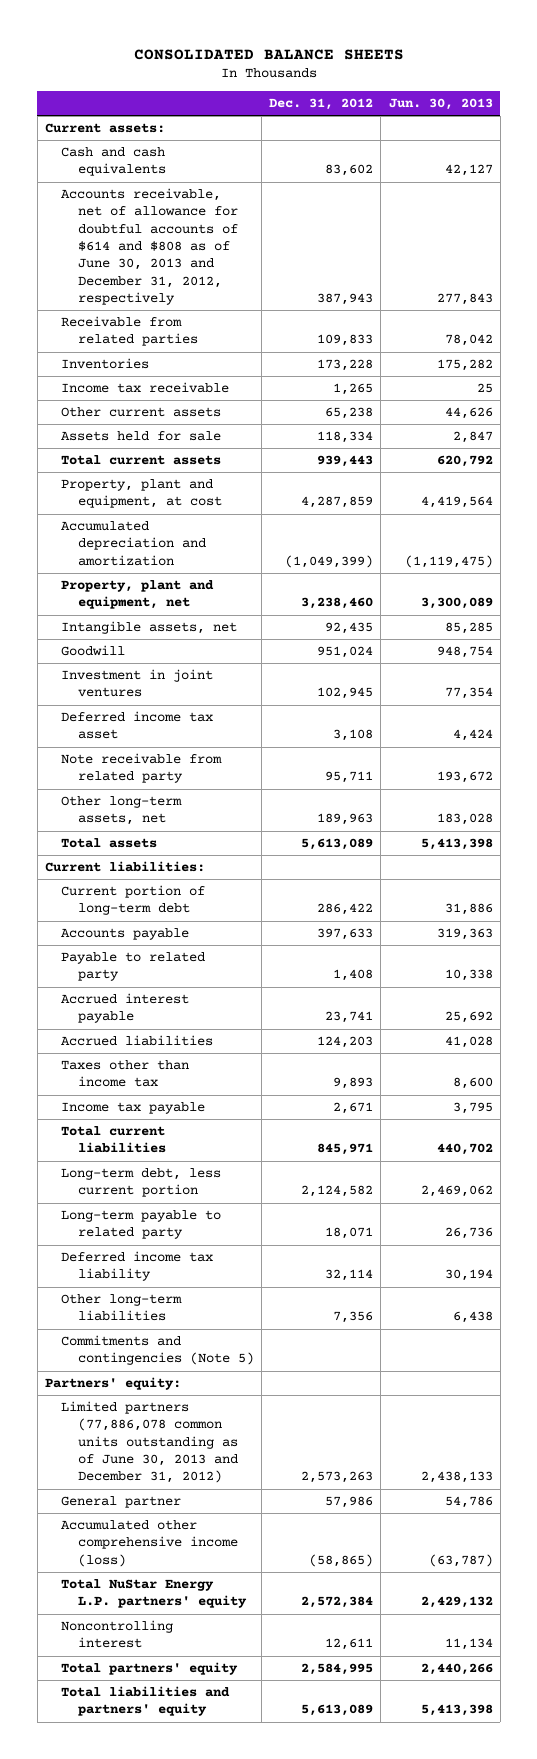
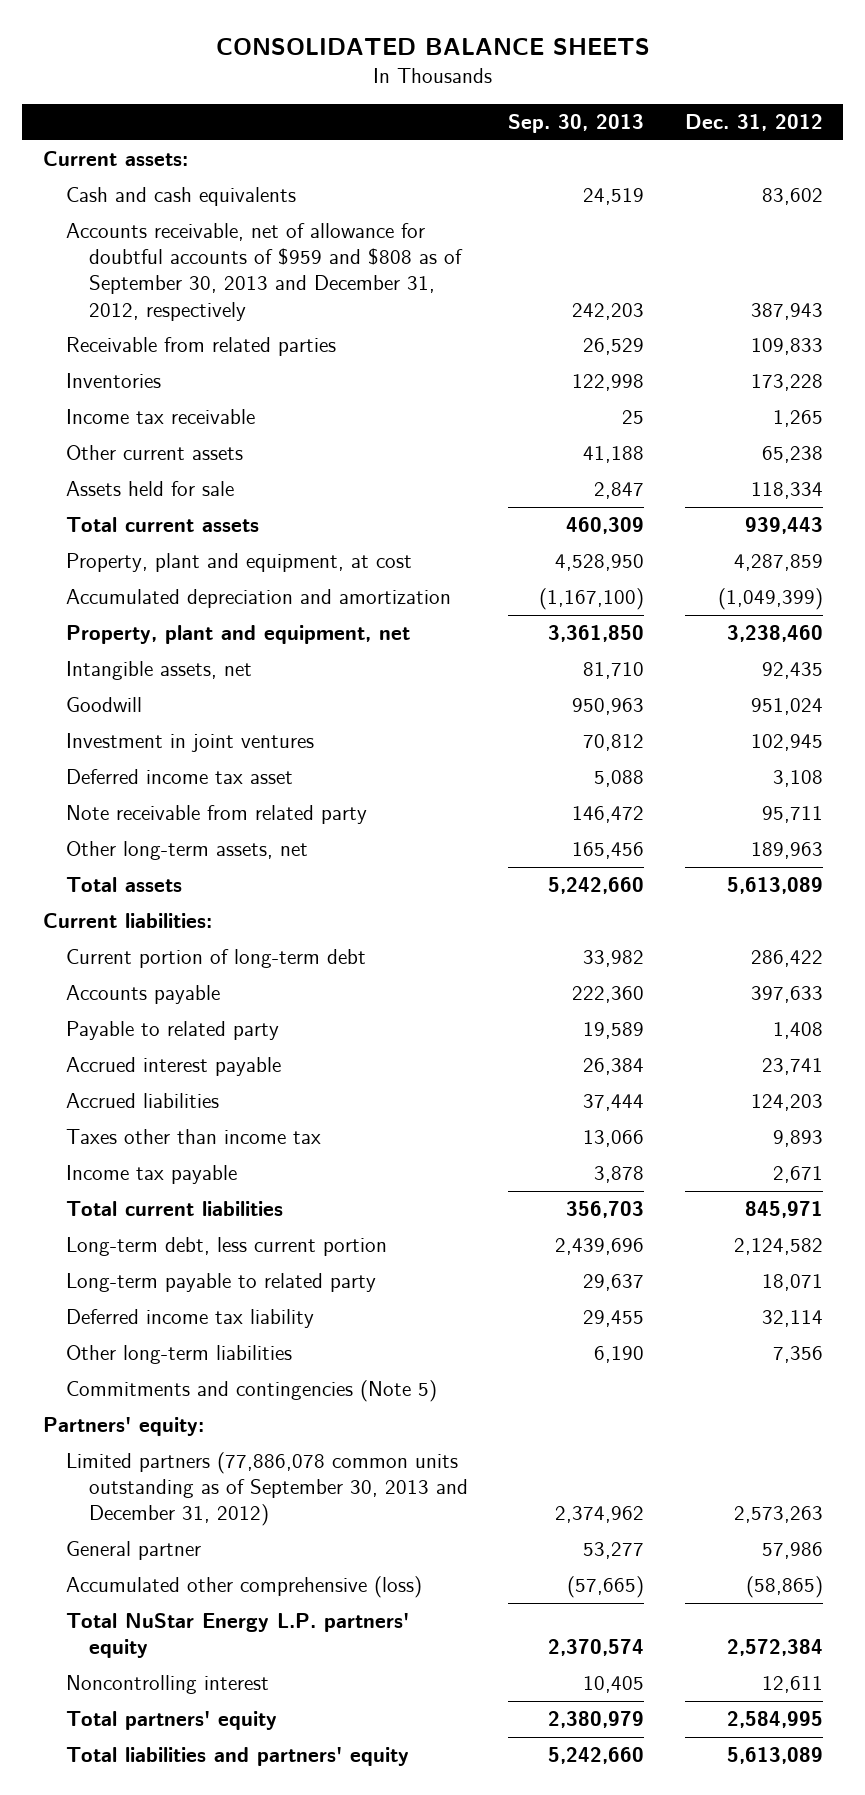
[388,98,493,111] Jun. 30, 2013 -> none
none -> [508,113,645,133] Sep. 30, 2013
[61,188,238,306] Accounts receivable, net of allowance for doubtful accounts of $614 and $808 as of June 30, 2013 and December 31, 2012, respectively -> [65,223,463,321] Accounts receivable, net of allowance for doubtful accounts of $959 and $808 as of September 30, 2013 and December 31, 2012, respectively
[61,1401,238,1484] Limited partners (77,886,078 common units outstanding as of June 30, 2013 and December 31, 2012) -> [65,1452,468,1527] Limited partners (77,886,078 common units outstanding as of September 30, 2013 and December 31, 2012)
[61,1520,238,1567] Accumulated other comprehensive income (loss) -> [65,1576,422,1599] Accumulated other comprehensive (loss)

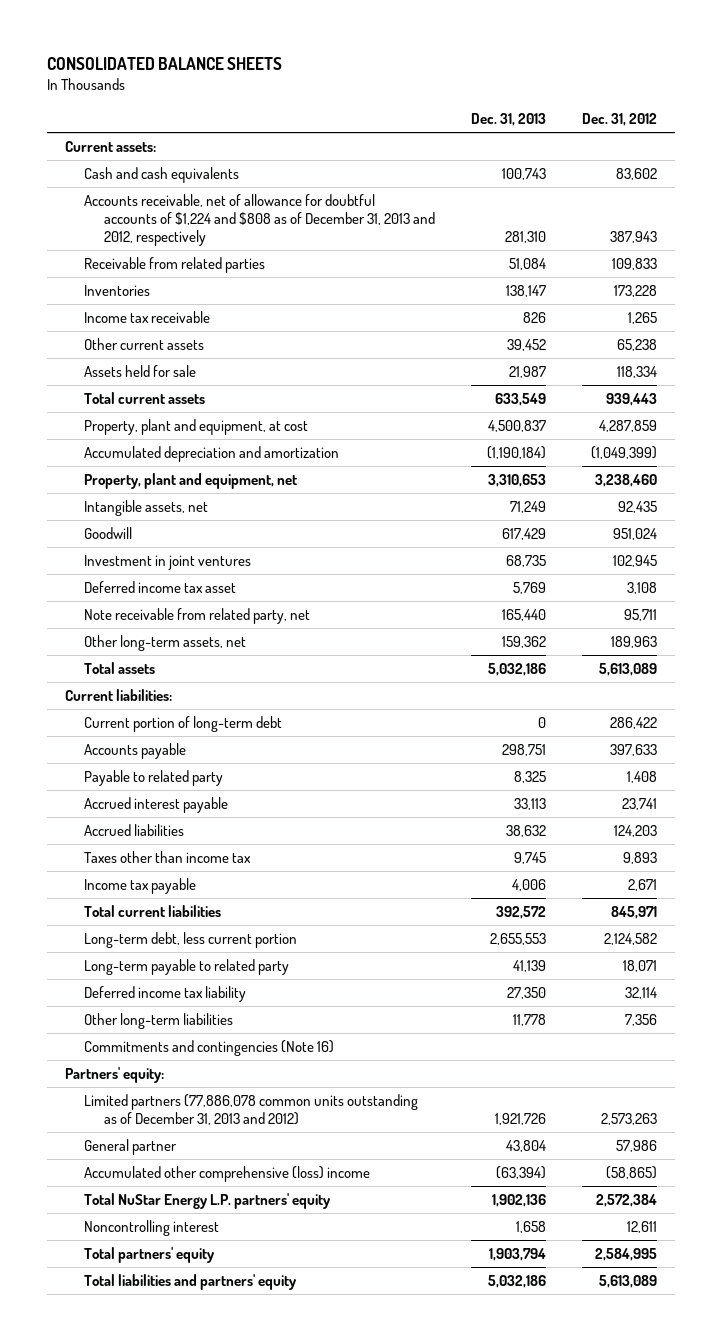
[508,113,645,133] Sep. 30, 2013 -> none
none -> [471,112,547,126] Dec. 31, 2013
[65,223,463,321] Accounts receivable, net of allowance for doubtful accounts of $959 and $808 as of September 30, 2013 and December 31, 2012, respectively -> [84,194,436,246] Accounts receivable, net of allowance for doubtful accounts of $1,224 and $808 as of December 31, 2013 and 2012, respectively
[65,805,367,825] Note receivable from related party -> [84,608,311,625] Note receivable from related party, net
[65,1380,437,1403] Commitments and contingencies (Note 5) -> [84,1040,335,1057] Commitments and contingencies (Note 16)
[65,1452,468,1527] Limited partners (77,886,078 common units outstanding as of September 30, 2013 and December 31, 2012) -> [84,1094,419,1125] Limited partners (77,886,078 common units outstanding as of December 31, 2013 and 2012)
[65,1576,422,1599] Accumulated other comprehensive (loss) -> [84,1166,371,1183] Accumulated other comprehensive (loss) income

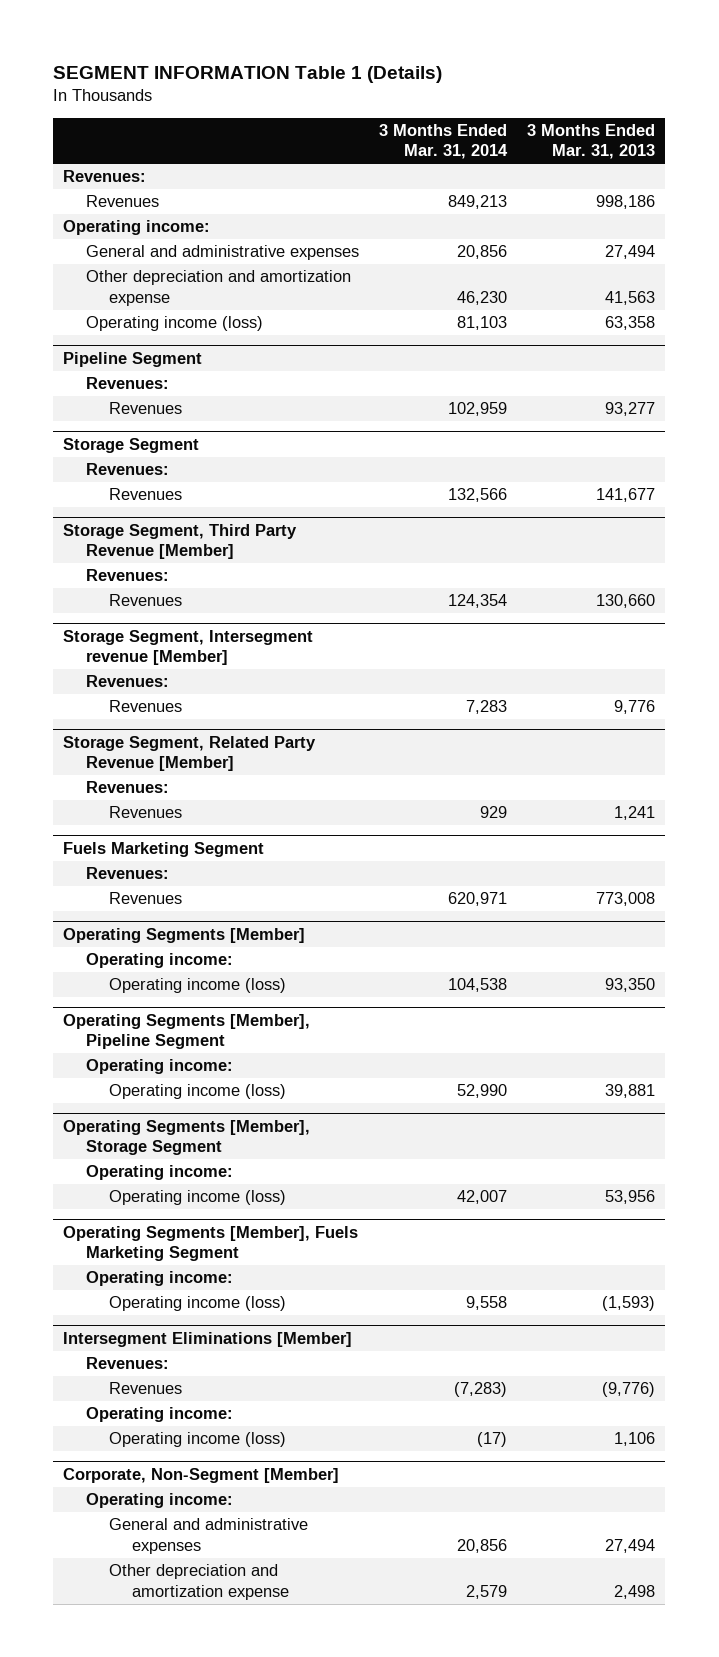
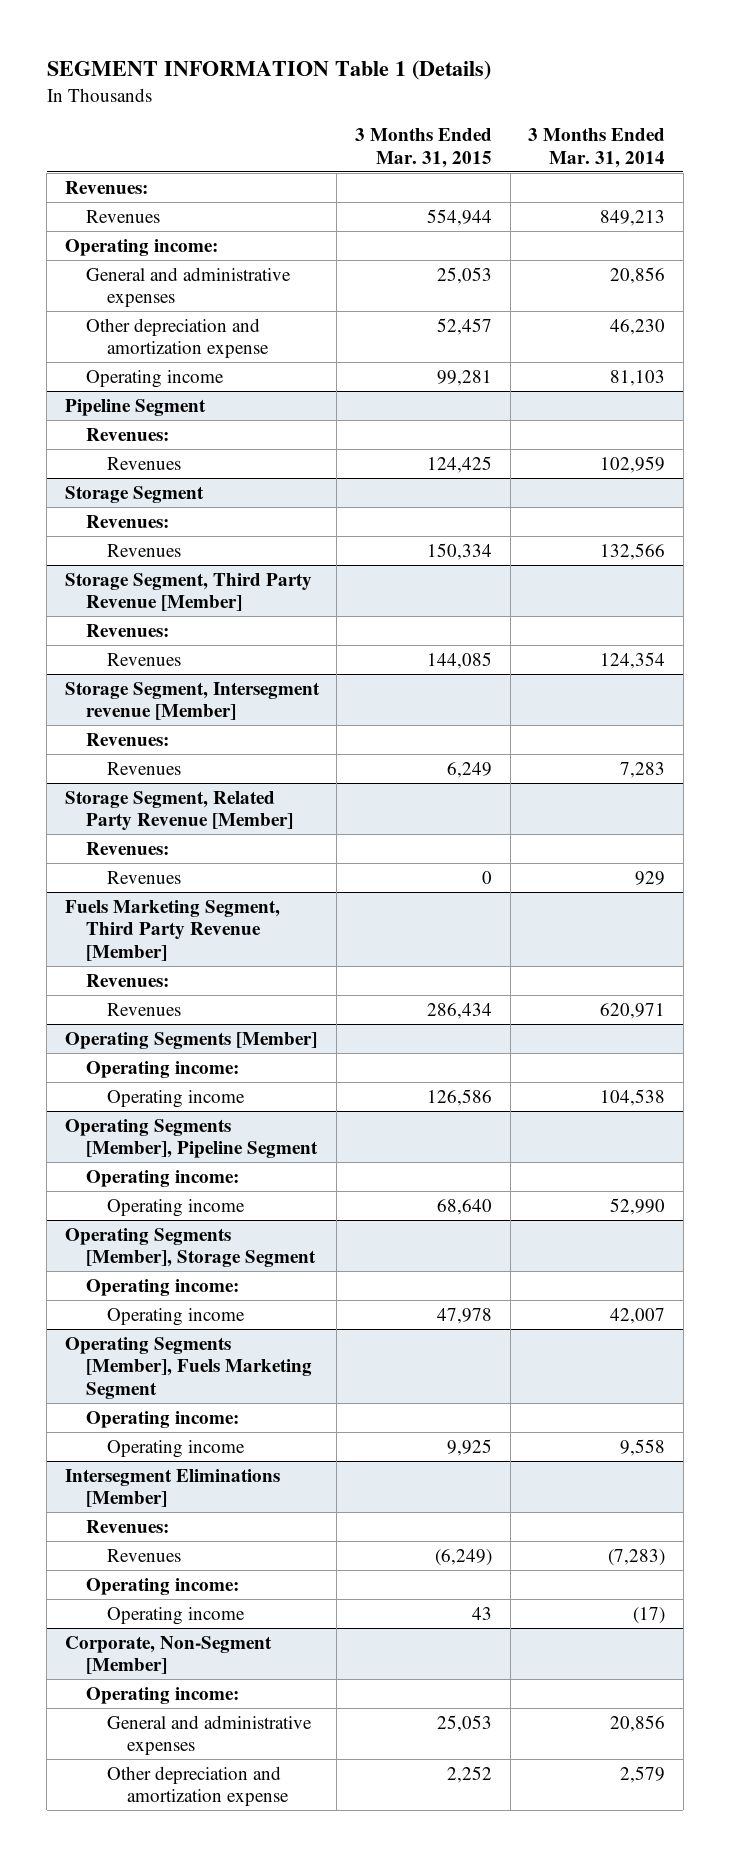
[527,124,656,160] 3 Months Ended Mar. 31, 2013 -> none
none -> [354,128,492,168] 3 Months Ended Mar. 31, 2015
[86,316,264,332] Operating income (loss) -> [85,369,224,388] Operating income
[63,841,265,857] Fuels Marketing Segment -> none
none -> [64,899,280,961] Fuels Marketing Segment, Third Party Revenue [Member]
[109,978,287,994] Operating income (loss) -> [106,1089,245,1108] Operating income
[109,1084,287,1100] Operating income (loss) -> [106,1198,245,1217] Operating income
[109,1190,287,1206] Operating income (loss) -> [106,1307,245,1326] Operating income
[109,1296,287,1312] Operating income (loss) -> [106,1439,245,1458] Operating income
[109,1432,287,1448] Operating income (loss) -> [106,1606,245,1625] Operating income

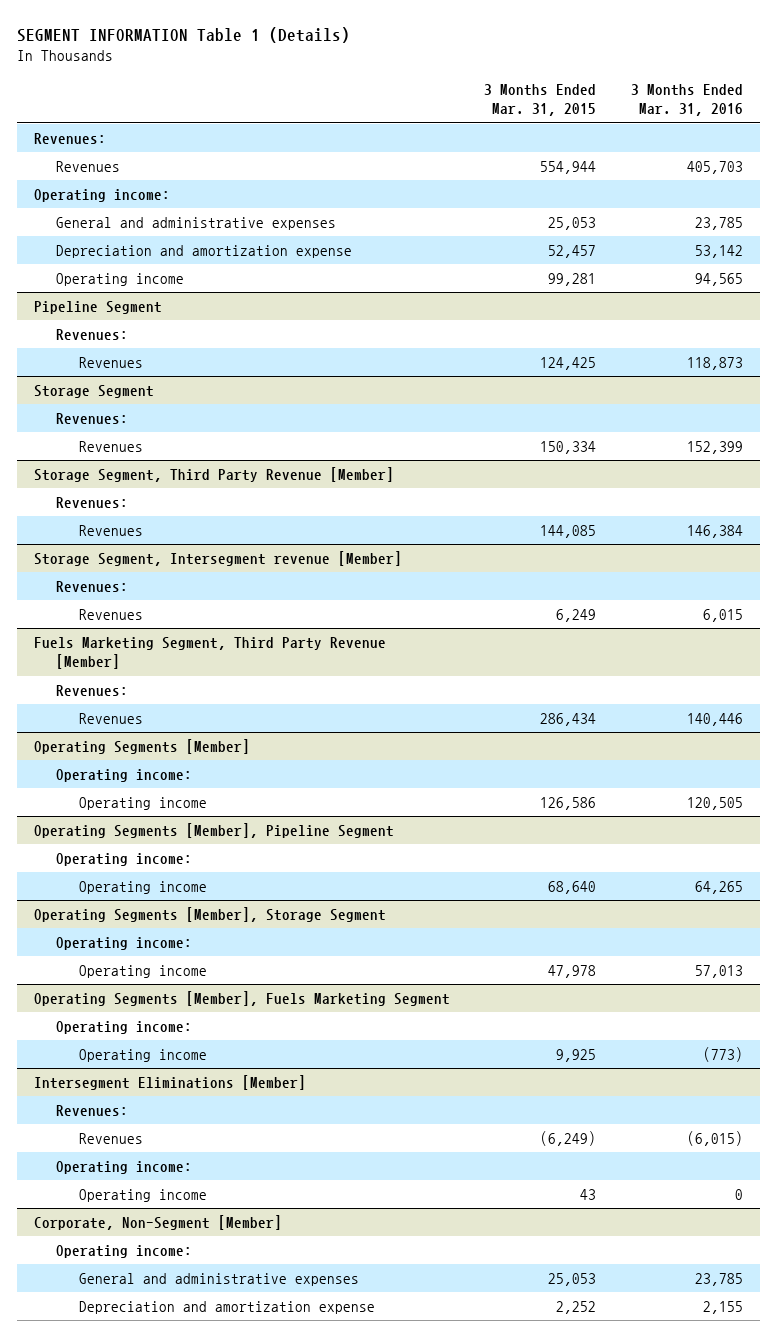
[528,128,666,168] 3 Months Ended Mar. 31, 2014 -> none
none -> [630,83,743,117] 3 Months Ended Mar. 31, 2016
[85,317,269,359] Other depreciation and amortization expense -> [56,244,353,258] Depreciation and amortization expense
[64,790,293,831] Storage Segment, Related Party Revenue [Member] -> none
[85,841,169,855] Revenues: -> none
[106,870,181,884] Revenues -> none
[106,1765,290,1807] Other depreciation and amortization expense -> [78,1300,375,1314] Depreciation and amortization expense

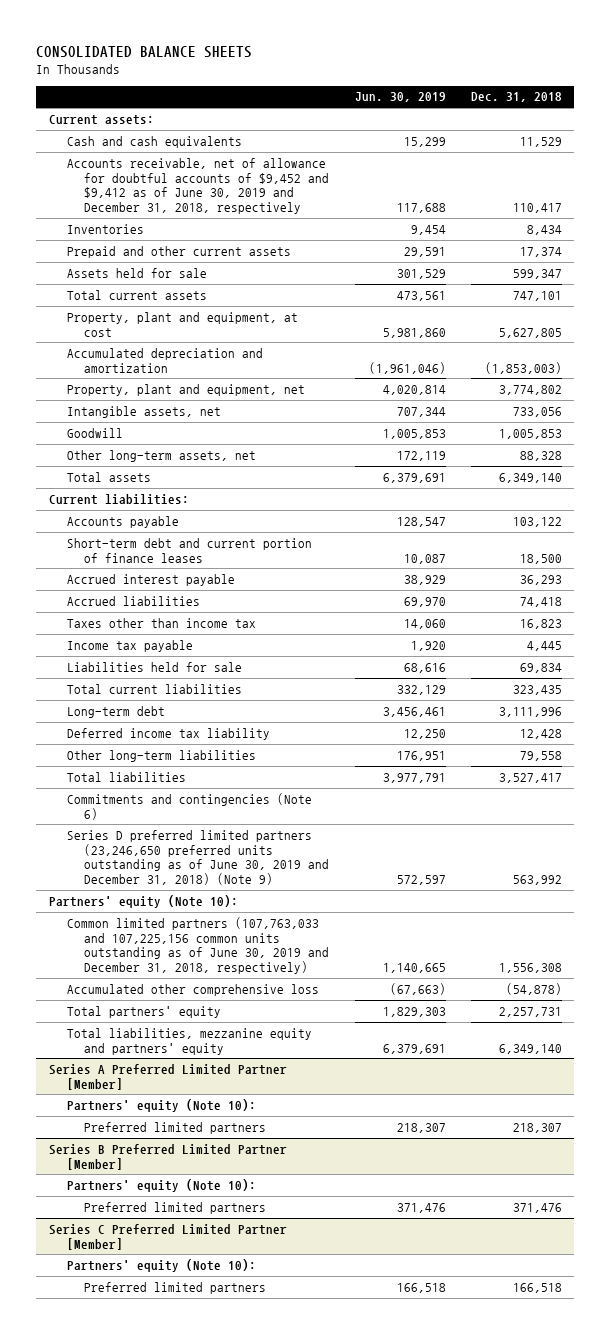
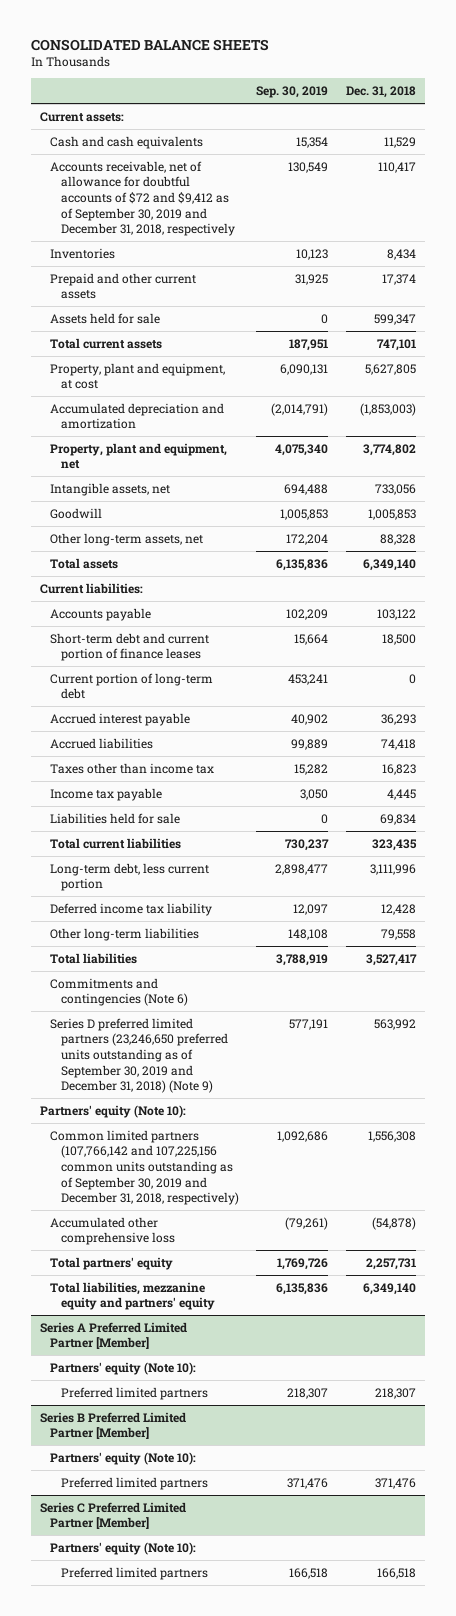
[354,92,446,103] Jun. 30, 2019 -> none
none -> [256,86,329,99] Sep. 30, 2019
[66,157,330,214] Accounts receivable, net of allowance for doubtful accounts of $9,452 and $9,412 as of June 30, 2019 and December 31, 2018, respectively -> [50,160,235,237] Accounts receivable, net of allowance for doubtful accounts of $72 and $9,412 as of September 30, 2019 and December 31, 2018, respectively
none -> [50,672,214,700] Current portion of long-term debt
[66,705,165,718] Long-term debt -> [50,862,210,892] Long-term debt, less current portion
[66,829,330,885] Series D preferred limited partners (23,246,650 preferred units outstanding as of June 30, 2019 and December 31, 2018) (Note 9) -> [50,1017,228,1094] Series D preferred limited partners (23,246,650 preferred units outstanding as of September 30, 2019 and December 31, 2018) (Note 9)
[66,916,330,974] Common limited partners (107,763,033 and 107,225,156 common units outstanding as of June 30, 2019 and December 31, 2018, respectively) -> [50,1129,239,1206] Common limited partners (107,766,142 and 107,225,156 common units outstanding as of September 30, 2019 and December 31, 2018, respectively)

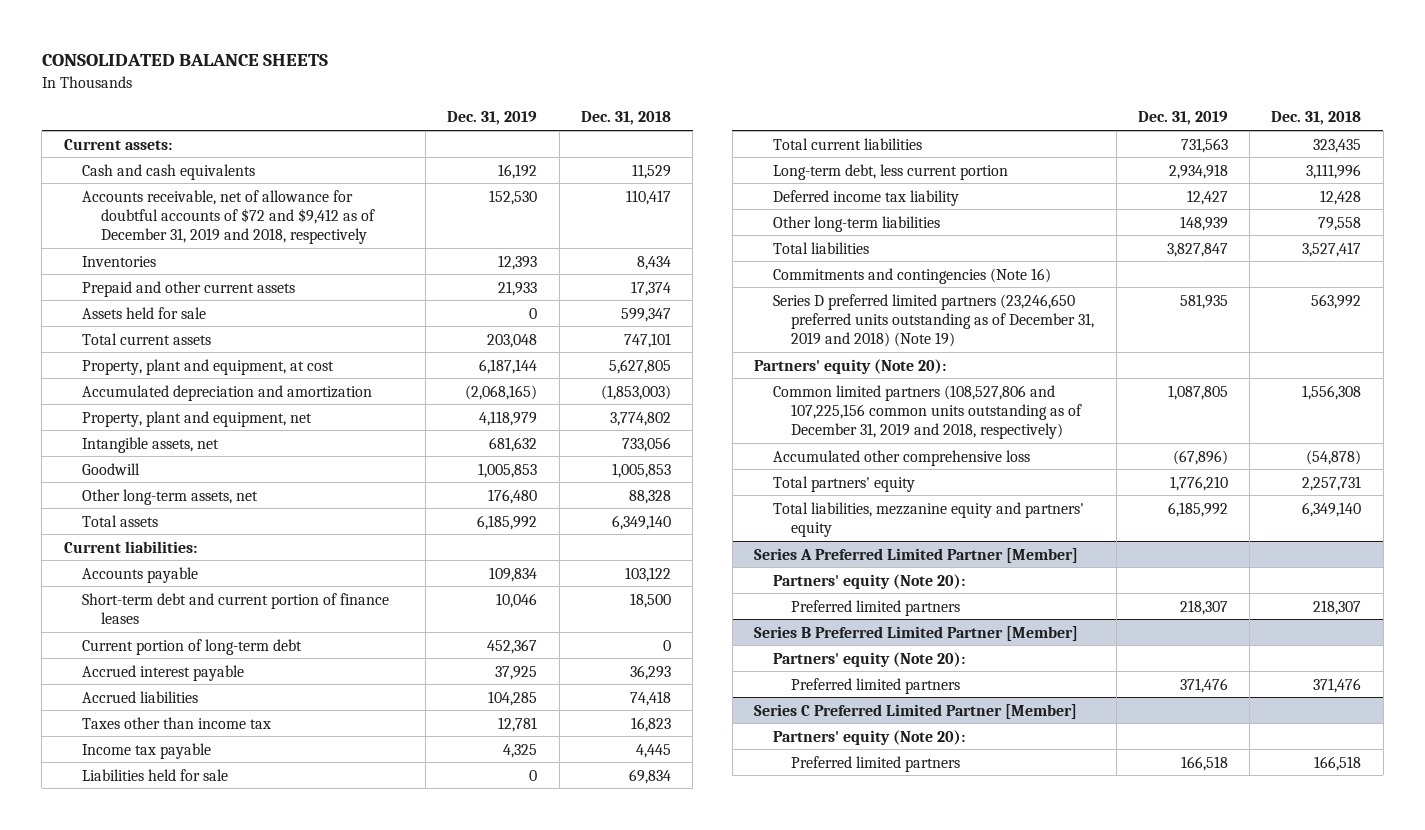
[256,86,329,99] Sep. 30, 2019 -> none
none -> [447,111,538,126] Dec. 31, 2019
[50,160,235,237] Accounts receivable, net of allowance for doubtful accounts of $72 and $9,412 as of September 30, 2019 and December 31, 2018, respectively -> [82,189,375,244] Accounts receivable, net of allowance for doubtful accounts of $72 and $9,412 as of December 31, 2019 and 2018, respectively
[50,977,188,1007] Commitments and contingencies (Note 6) -> [772,267,1051,284] Commitments and contingencies (Note 16)
[50,1017,228,1094] Series D preferred limited partners (23,246,650 preferred units outstanding as of September 30, 2019 and December 31, 2018) (Note 9) -> [772,293,1095,347] Series D preferred limited partners (23,246,650 preferred units outstanding as of December 31, 2019 and 2018) (Note 19)
[39,1104,186,1118] Partners' equity (Note 10): -> [754,358,947,374] Partners' equity (Note 20):
[50,1129,239,1206] Common limited partners (107,766,142 and 107,225,156 common units outstanding as of September 30, 2019 and December 31, 2018, respectively) -> [772,384,1083,439] Common limited partners (108,527,806 and 107,225,156 common units outstanding as of December 31, 2019 and 2018, respectively)
[50,1361,197,1375] Partners' equity (Note 10): -> [772,573,965,589] Partners' equity (Note 20):
[50,1451,197,1465] Partners' equity (Note 10): -> [772,651,965,667] Partners' equity (Note 20):
[50,1541,197,1555] Partners' equity (Note 10): -> [772,729,965,745] Partners' equity (Note 20):

